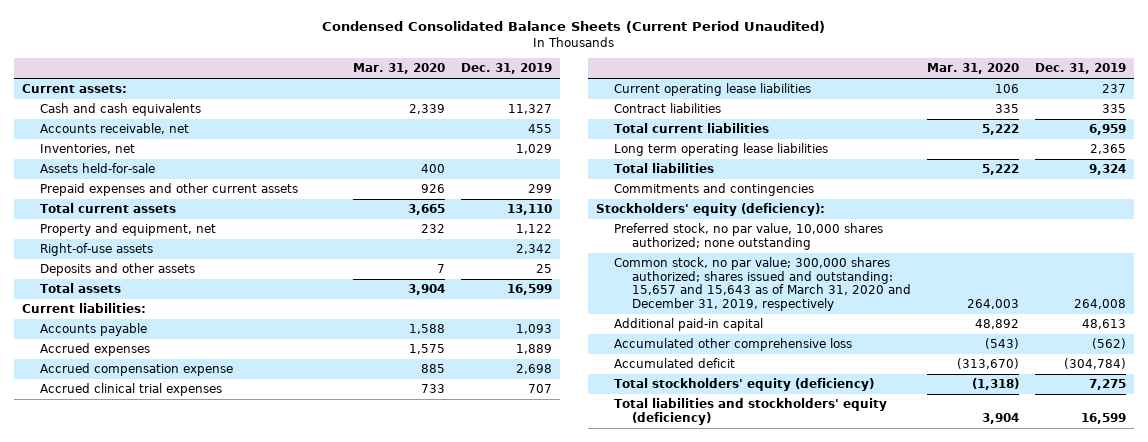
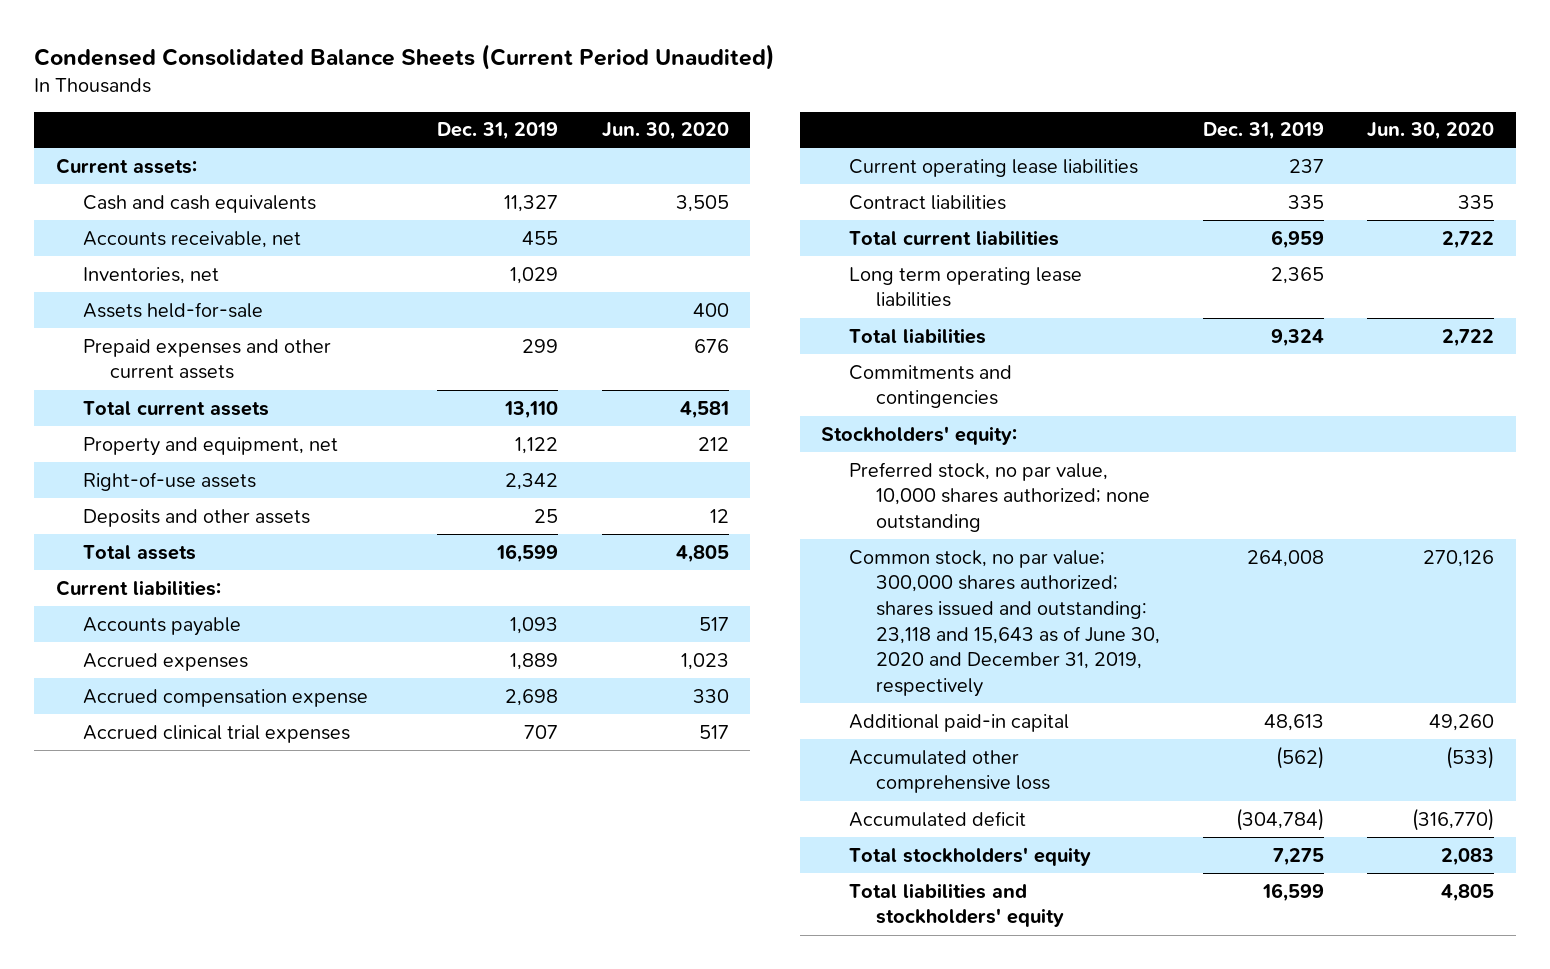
[352,63,445,75] Mar. 31, 2020 -> none
none -> [601,122,729,141] Jun. 30, 2020
[596,203,826,217] Stockholders' equity (deficiency): -> [821,425,1018,445] Stockholders' equity:
[613,257,911,311] Common stock, no par value; 300,000 shares authorized; shares issued and outstanding: 15,657 and 15,643 as of March 31, 2020 and December 31, 2019, respectively -> [848,549,1160,698] Common stock, no par value; 300,000 shares authorized; shares issued and outstanding: 23,118 and 15,643 as of June 30, 2020 and December 31, 2019, respectively
[613,378,874,392] Total stockholders' equity (deficiency) -> [848,846,1091,866] Total stockholders' equity
[613,398,887,425] Total liabilities and stockholders' equity (deficiency) -> [848,882,1064,928] Total liabilities and stockholders' equity

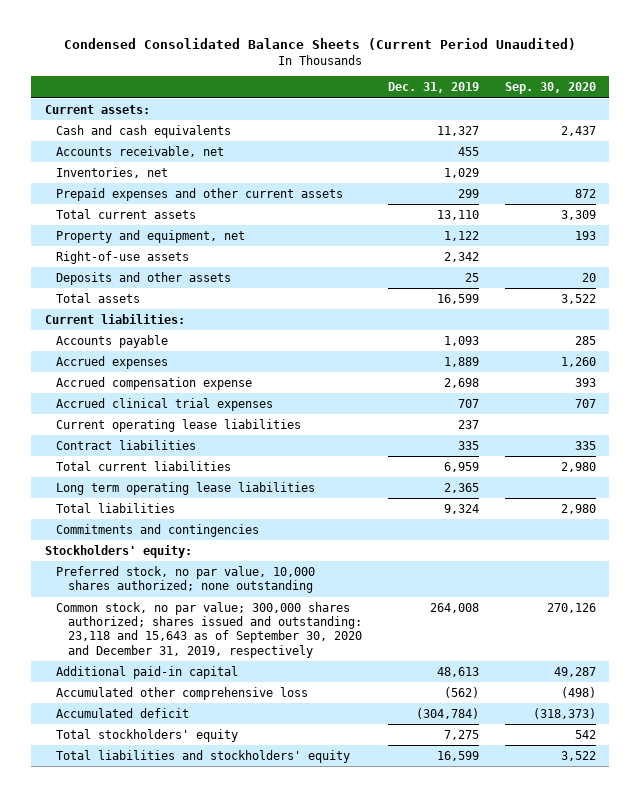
[601,122,729,141] Jun. 30, 2020 -> none
none -> [505,82,597,95] Sep. 30, 2020
[82,301,263,318] Assets held-for-sale -> none
[848,549,1160,698] Common stock, no par value; 300,000 shares authorized; shares issued and outstanding: 23,118 and 15,643 as of June 30, 2020 and December 31, 2019, respectively -> [56,601,362,658] Common stock, no par value; 300,000 shares authorized; shares issued and outstanding: 23,118 and 15,643 as of September 30, 2020 and December 31, 2019, respectively

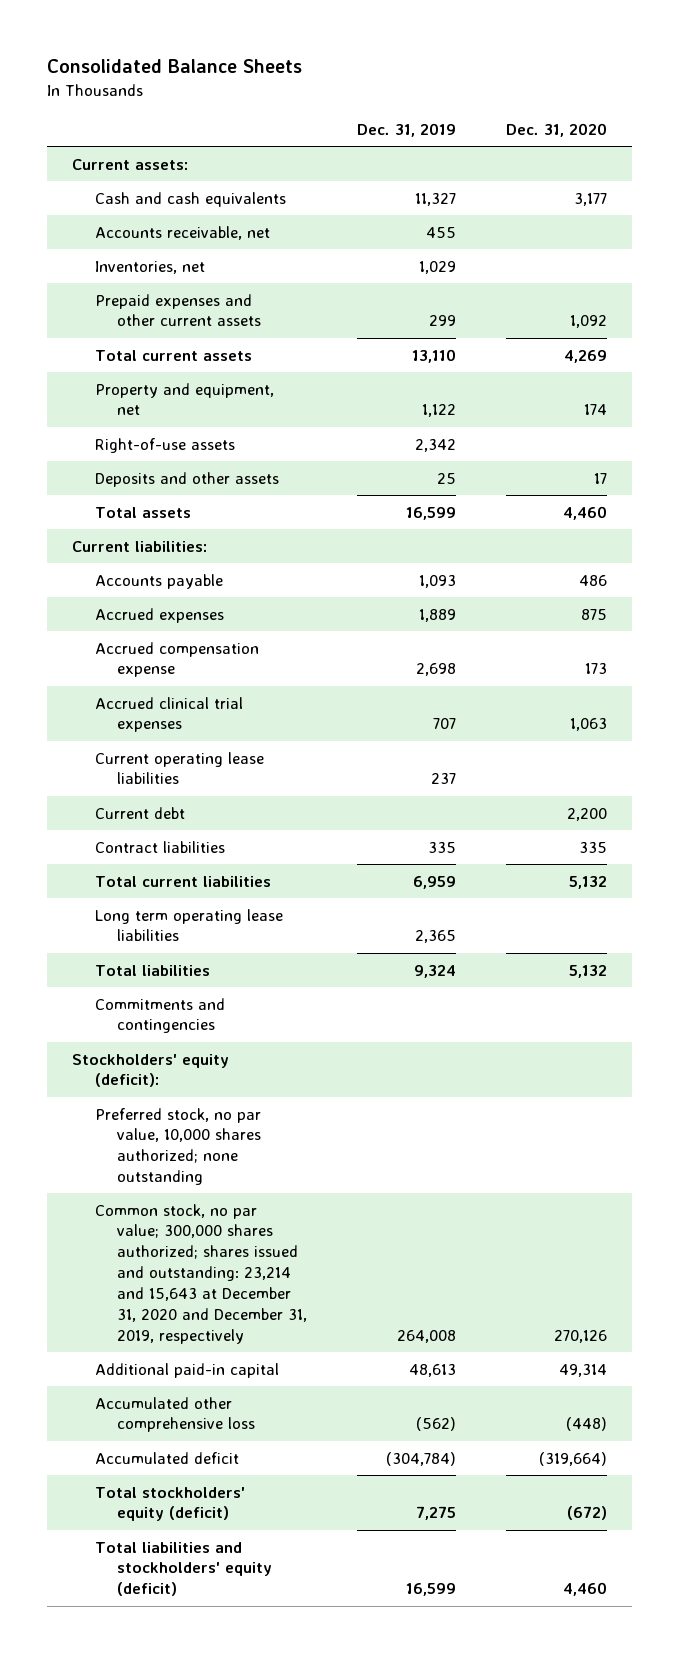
[64,38,577,51] Condensed Consolidated Balance Sheets (Current Period Unaudited) -> [47,59,303,74] Consolidated Balance Sheets
[505,82,597,95] Sep. 30, 2020 -> none
none -> [506,123,608,138] Dec. 31, 2020
none -> [94,806,185,819] Current debt
[44,544,192,558] Stockholders' equity: -> [72,1053,230,1088] Stockholders' equity (deficit):
[56,601,362,658] Common stock, no par value; 300,000 shares authorized; shares issued and outstanding: 23,118 and 15,643 as of September 30, 2020 and December 31, 2019, respectively -> [94,1203,307,1344] Common stock, no par value; 300,000 shares authorized; shares issued and outstanding: 23,214 and 15,643 at December 31, 2020 and December 31, 2019, respectively
[56,728,239,742] Total stockholders' equity -> [94,1486,245,1522] Total stockholders' equity (deficit)
[56,749,351,763] Total liabilities and stockholders' equity -> [94,1541,272,1597] Total liabilities and stockholders' equity (deficit)

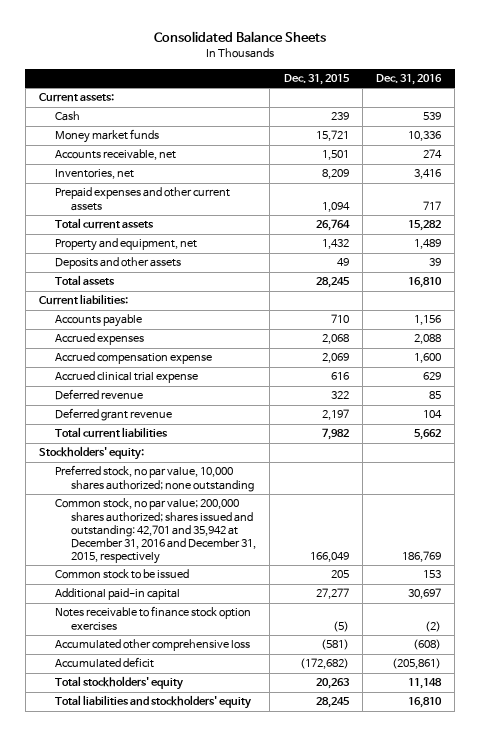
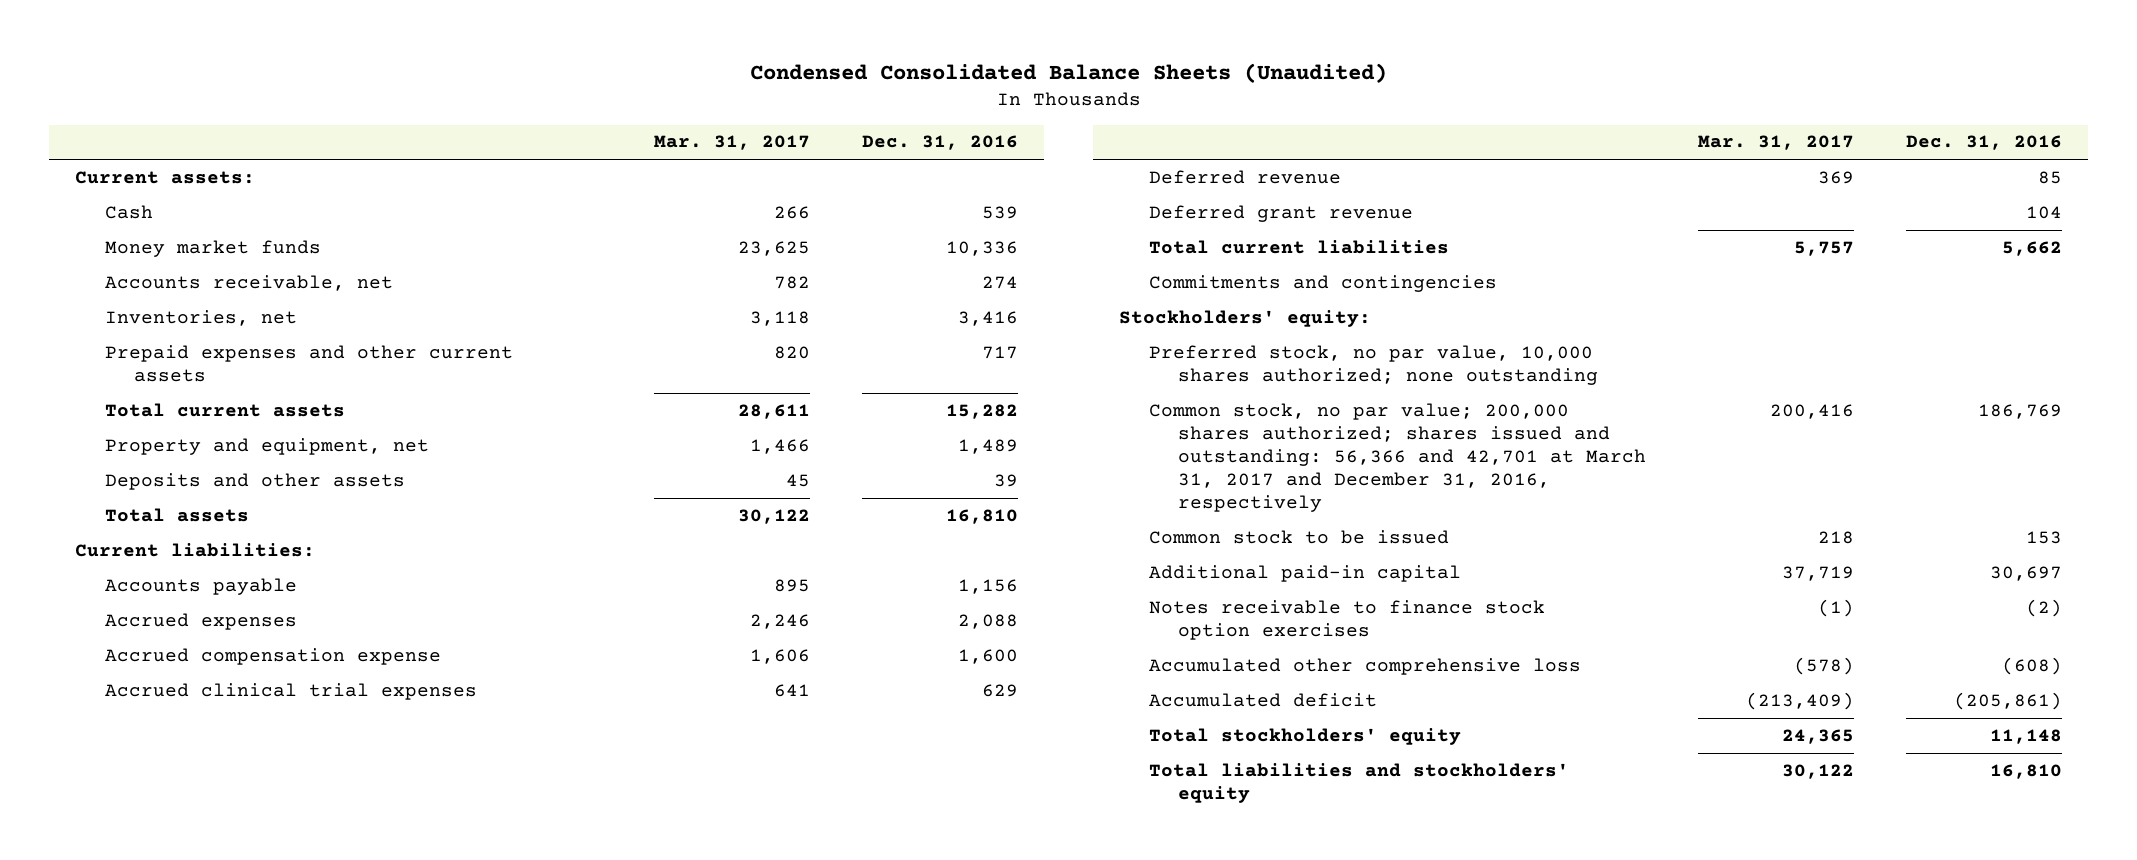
[153,31,326,43] Consolidated Balance Sheets -> [749,63,1387,84] Condensed Consolidated Balance Sheets (Unaudited)
[283,74,350,86] Dec. 31, 2015 -> none
none -> [654,135,811,151] Mar. 31, 2017
[54,371,198,384] Accrued clinical trial expense -> [104,682,477,700] Accrued clinical trial expenses
none -> [1148,274,1497,292] Commitments and contingencies
[54,498,257,564] Common stock, no par value; 200,000 shares authorized; shares issued and outstanding: 42,701 and 35,942 at December 31, 2016 and December 31, 2015, respectively -> [1148,402,1647,513] Common stock, no par value; 200,000 shares authorized; shares issued and outstanding: 56,366 and 42,701 at March 31, 2017 and December 31, 2016, respectively

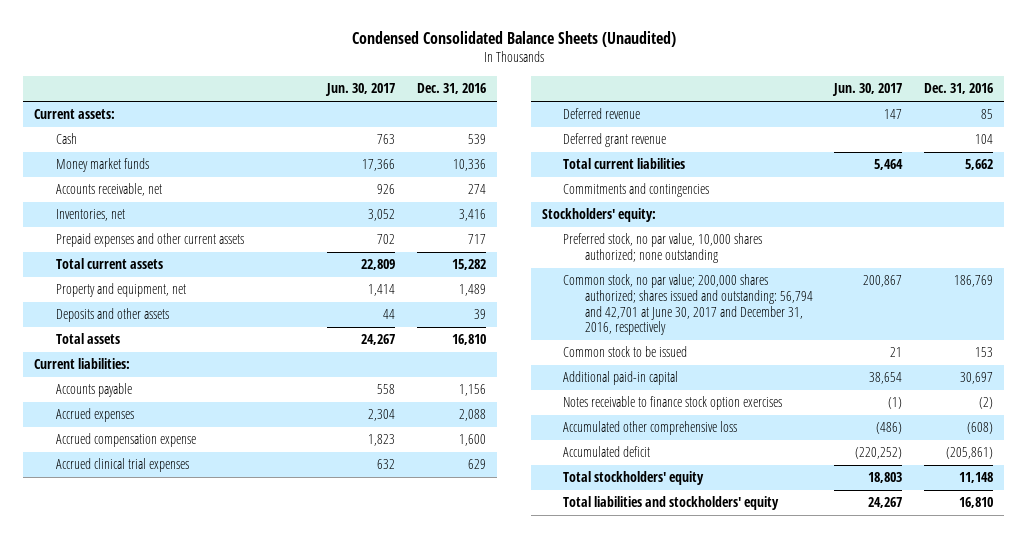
[654,135,811,151] Mar. 31, 2017 -> none
none -> [325,83,396,97] Jun. 30, 2017
[1148,402,1647,513] Common stock, no par value; 200,000 shares authorized; shares issued and outstanding: 56,366 and 42,701 at March 31, 2017 and December 31, 2016, respectively -> [563,274,813,336] Common stock, no par value; 200,000 shares authorized; shares issued and outstanding: 56,794 and 42,701 at June 30, 2017 and December 31, 2016, respectively

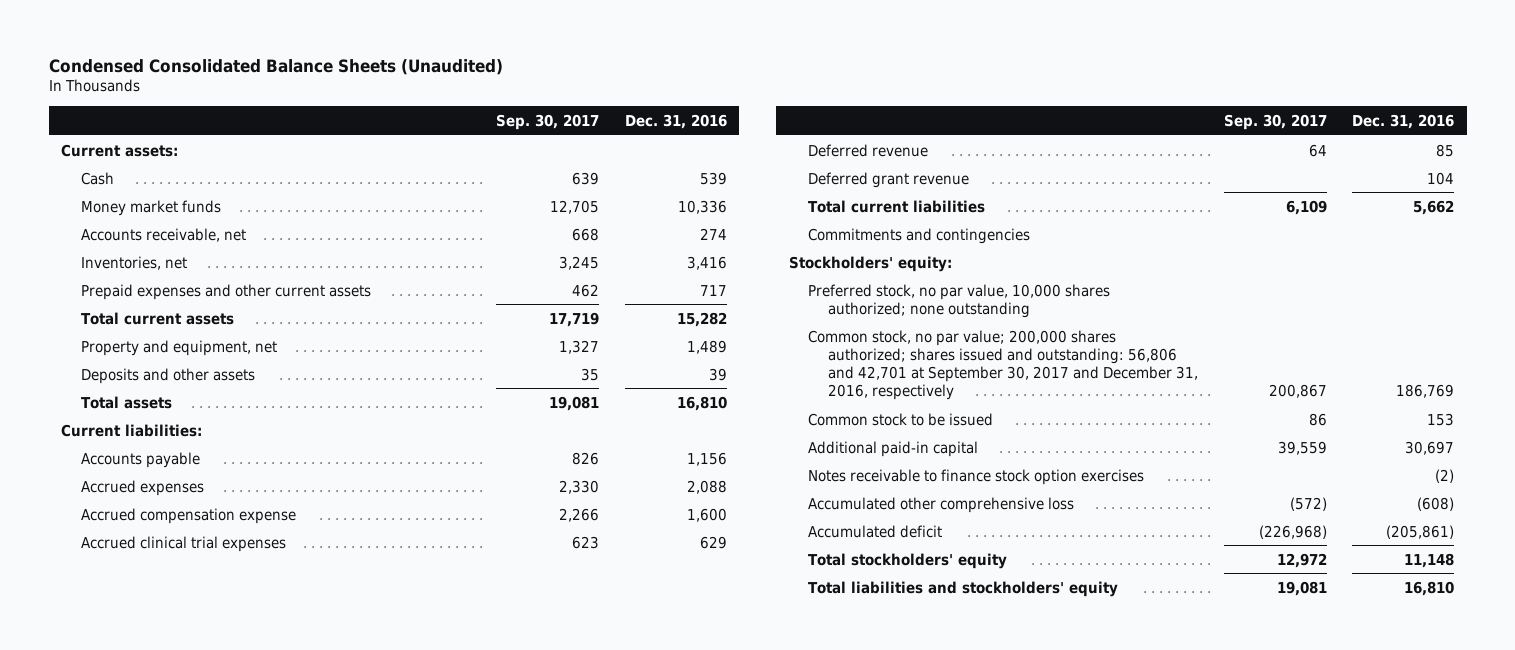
[325,83,396,97] Jun. 30, 2017 -> none
none -> [496,113,600,130] Sep. 30, 2017
[563,274,813,336] Common stock, no par value; 200,000 shares authorized; shares issued and outstanding: 56,794 and 42,701 at June 30, 2017 and December 31, 2016, respectively -> [808,329,1199,400] Common stock, no par value; 200,000 shares authorized; shares issued and outstanding: 56,806 and 42,701 at September 30, 2017 and December 31, 2016, respectively

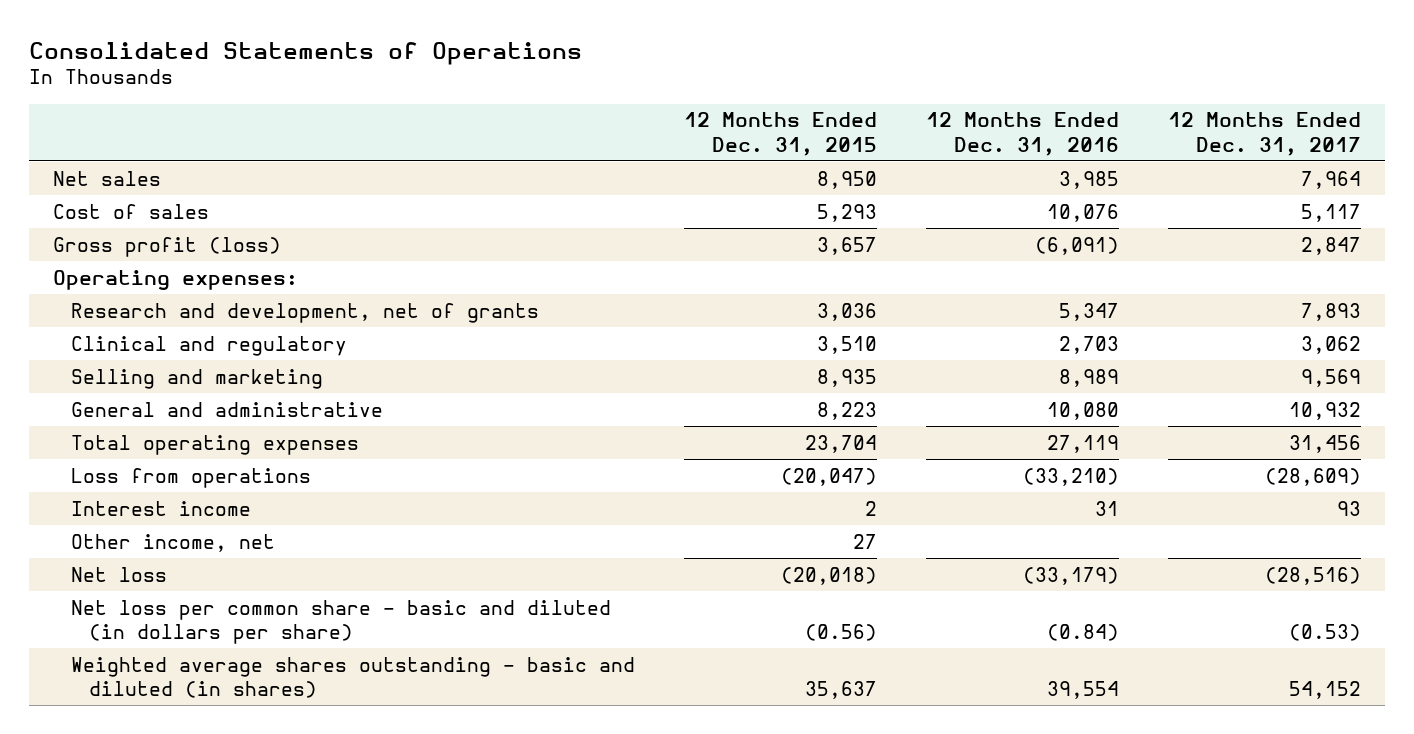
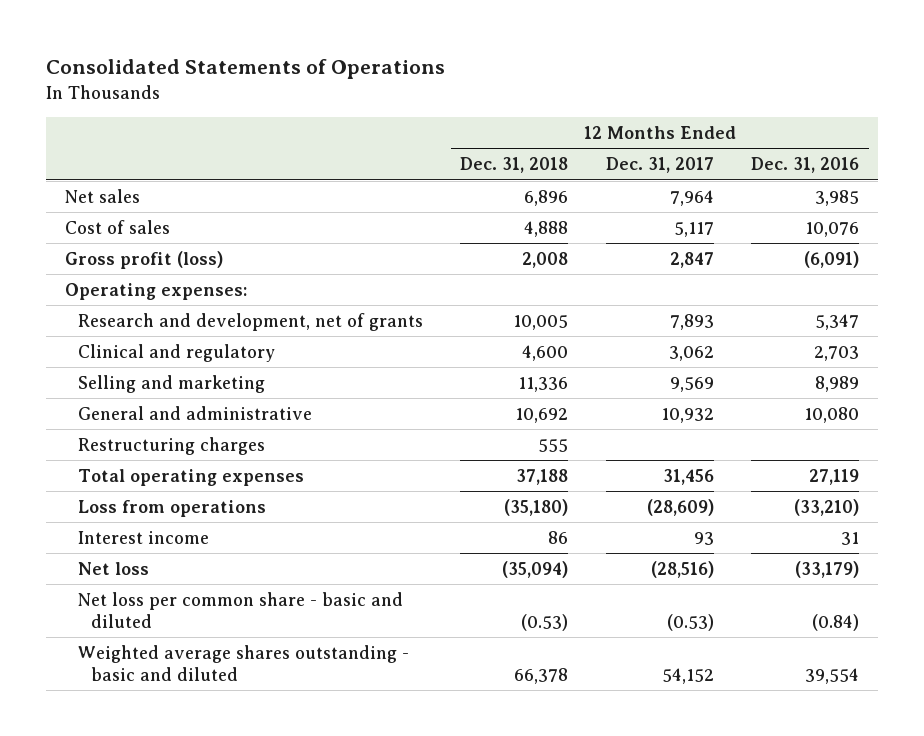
[684,112,878,156] 12 Months Ended Dec. 31, 2015 -> none
none -> [460,157,569,174] Dec. 31, 2018
none -> [78,436,266,455] Restructuring charges
[71,533,276,552] Other income, net -> none
[71,599,612,645] Net loss per common share - basic and diluted (in dollars per share) -> [78,591,404,628] Net loss per common share - basic and diluted
[71,656,636,699] Weighted average shares outstanding - basic and diluted (in shares) -> [78,644,410,681] Weighted average shares outstanding - basic and diluted

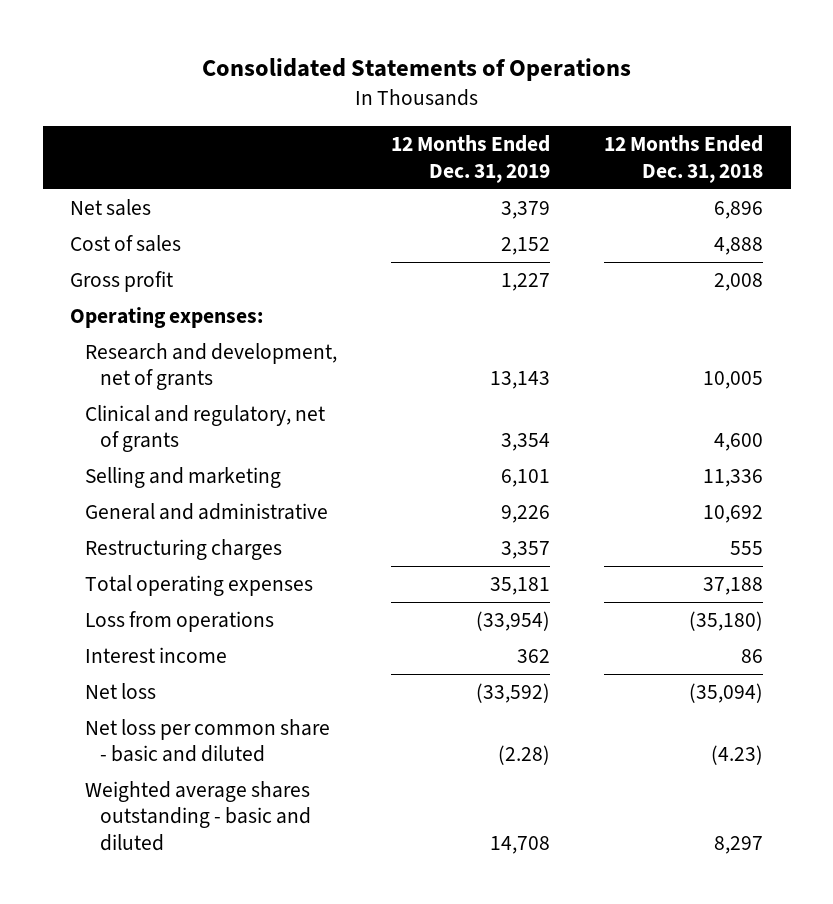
[605,157,714,174] Dec. 31, 2017 -> none
[751,157,860,174] Dec. 31, 2016 -> none
none -> [391,135,551,183] 12 Months Ended Dec. 31, 2019
[65,250,224,269] Gross profit (loss) -> [69,270,173,292] Gross profit
[78,343,276,362] Clinical and regulatory -> [85,404,326,453] Clinical and regulatory, net of grants
[521,613,569,631] (0.53) -> [711,745,764,766] (4.23)
[514,667,569,684] 66,378 -> [714,836,764,855] 8,297

